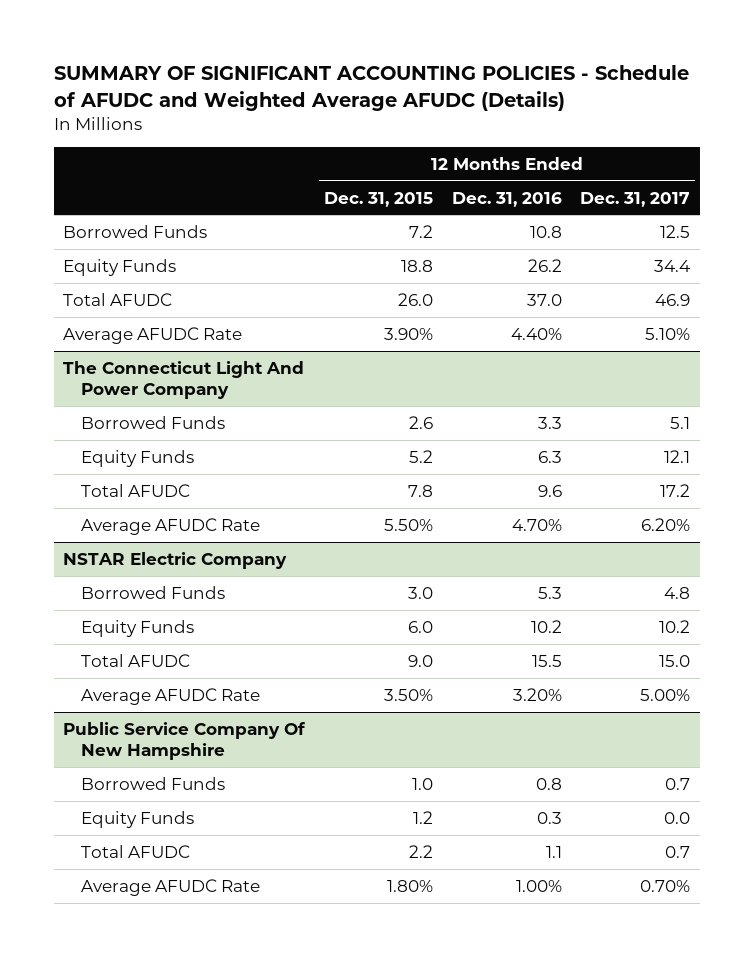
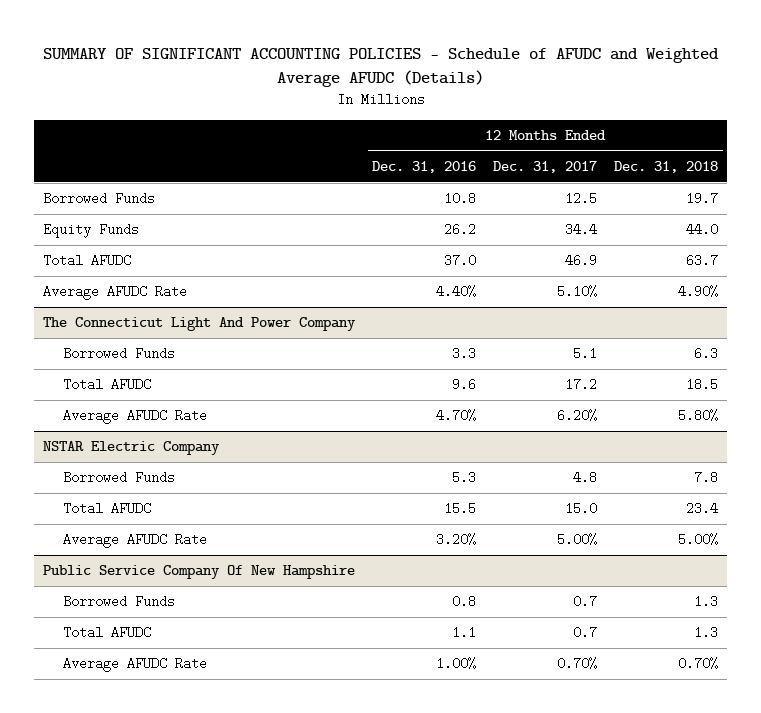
[323,191,433,207] Dec. 31, 2015 -> none
none -> [614,161,719,174] Dec. 31, 2018
[80,449,194,467] Equity Funds -> none
[80,619,194,637] Equity Funds -> none
[80,810,194,828] Equity Funds -> none

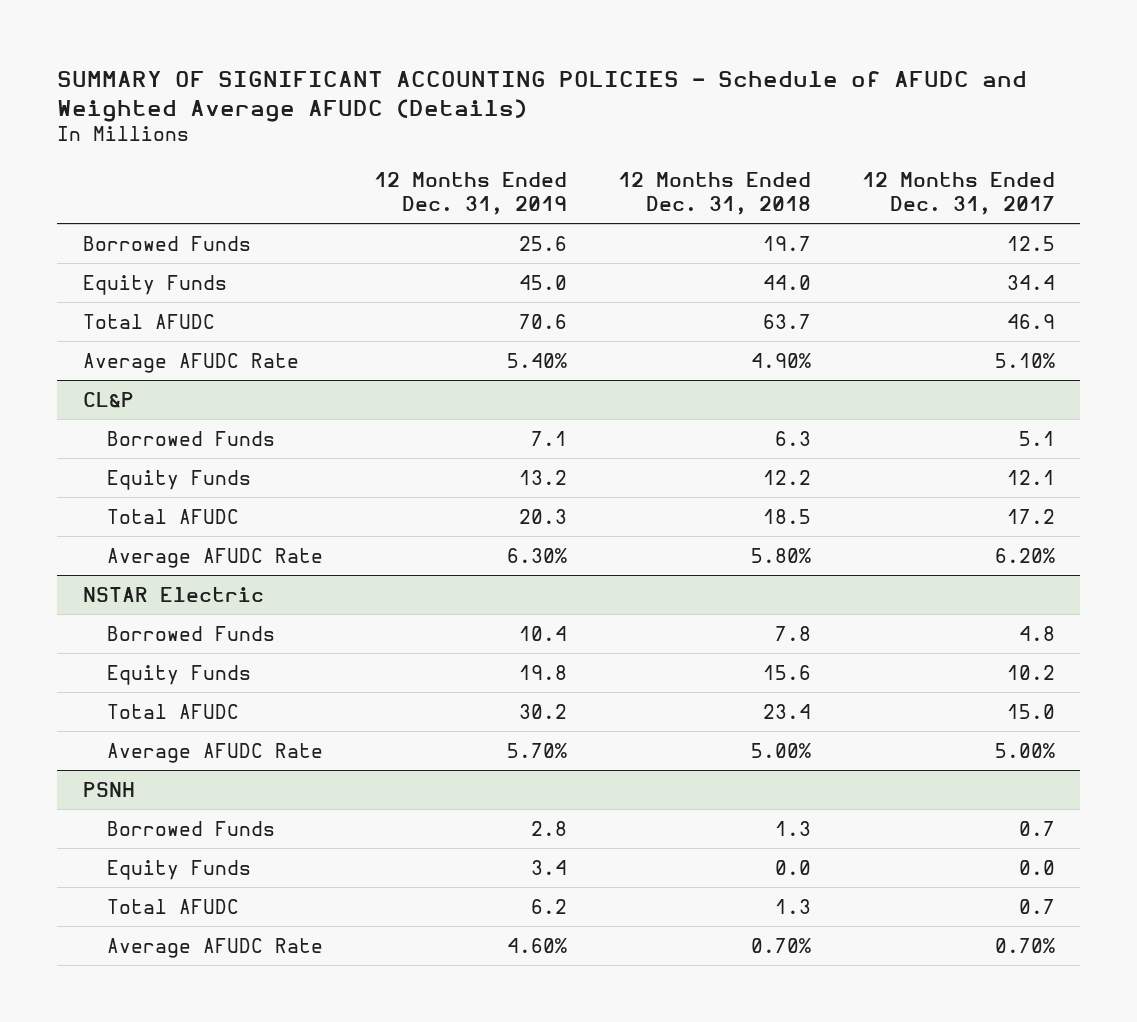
[372,161,477,174] Dec. 31, 2016 -> none
none -> [374,171,568,215] 12 Months Ended Dec. 31, 2019
[42,317,356,332] The Connecticut Light And Power Company -> [82,391,134,408] CL&P
none -> [107,469,252,490] Equity Funds
[42,441,220,456] NSTAR Electric Company -> [82,586,264,602] NSTAR Electric
none -> [107,664,252,685] Equity Funds
[42,565,355,580] Public Service Company Of New Hampshire -> none
none -> [82,781,135,797] PSNH
none -> [107,859,252,880] Equity Funds

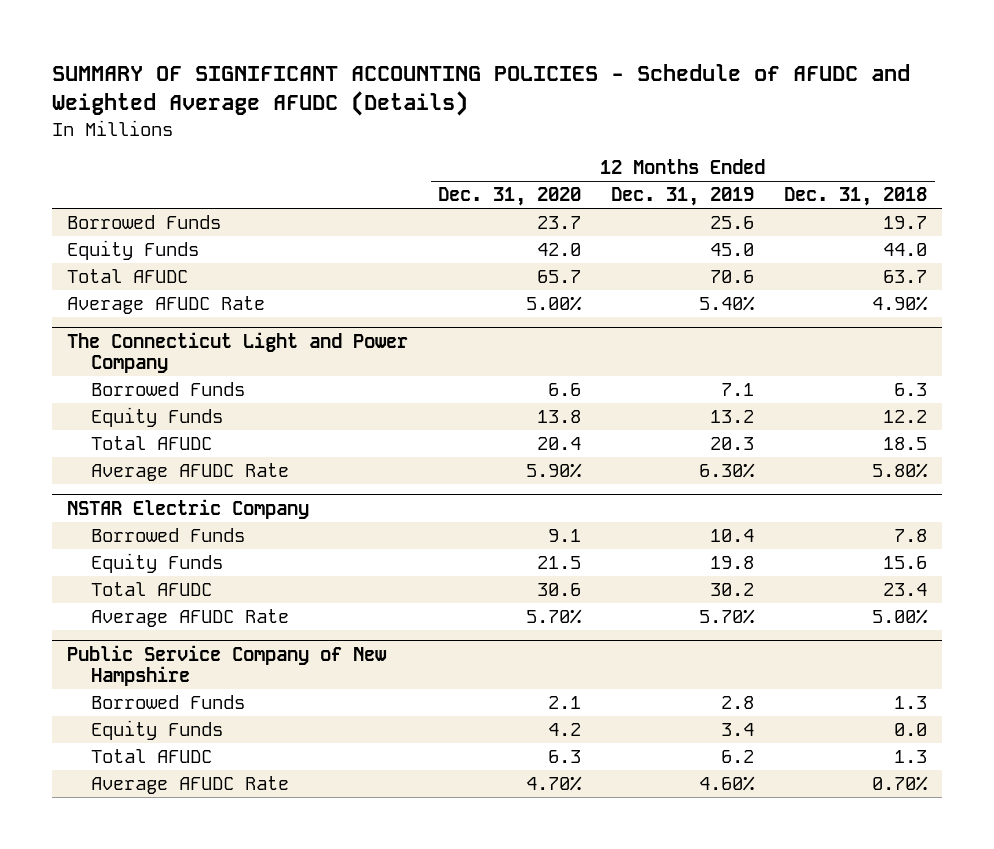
[861,171,1055,215] 12 Months Ended Dec. 31, 2017 -> none
none -> [438,187,582,207] Dec. 31, 2020
[82,391,134,408] CL&P -> [67,331,409,374] The Connecticut Light and Power Company
[82,586,264,602] NSTAR Electric -> [67,498,310,519] NSTAR Electric Company
[82,781,135,797] PSNH -> [67,644,388,687] Public Service Company of New Hampshire

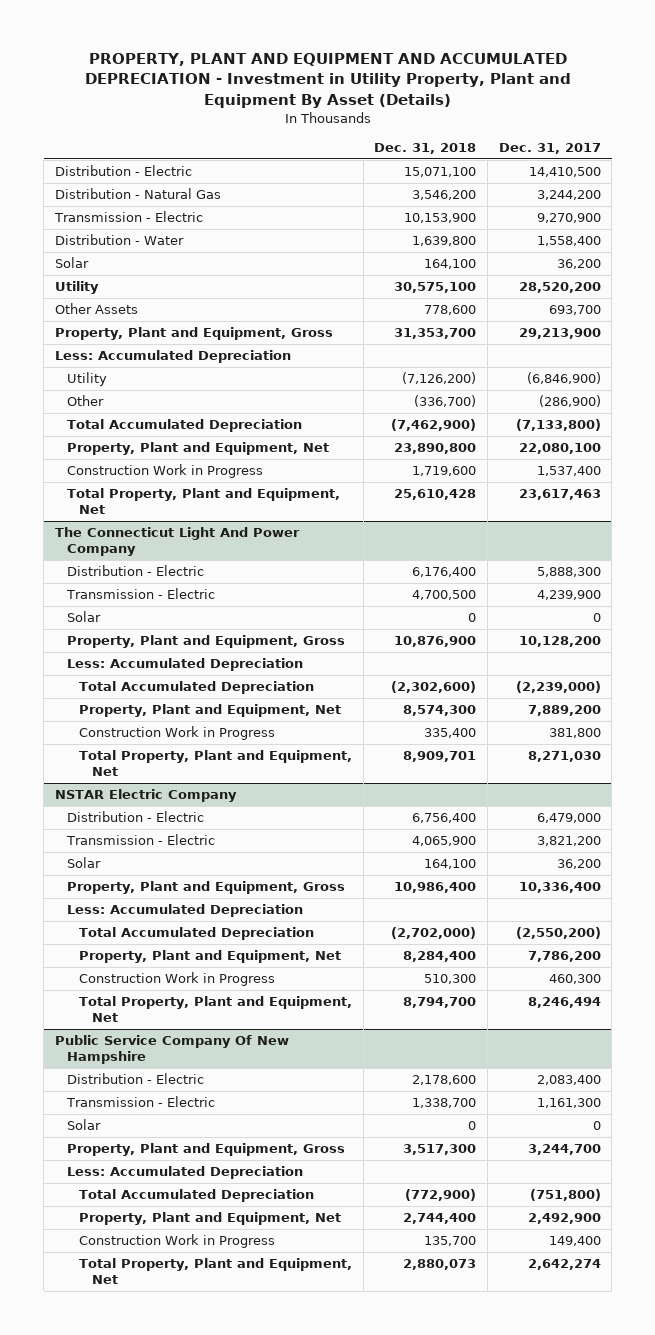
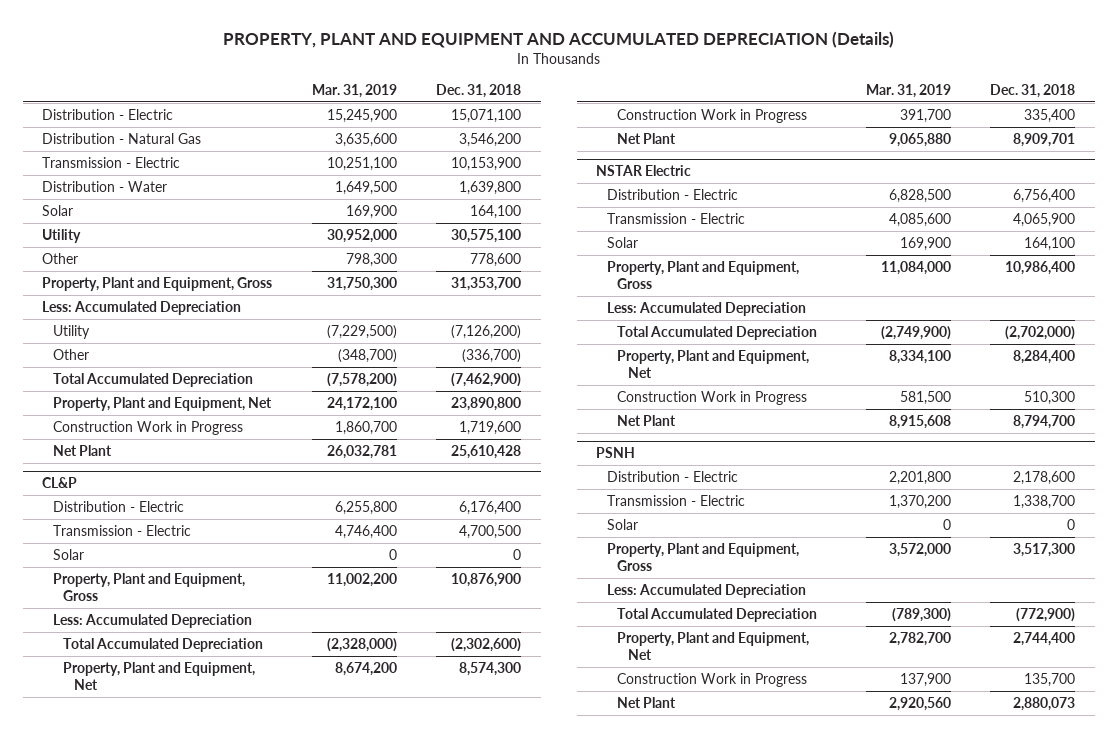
[84,52,571,108] PROPERTY, PLANT AND EQUIPMENT AND ACCUMULATED DEPRECIATION - Investment in Utility Property, Plant and Equipment By Asset (Details) -> [222,30,894,48] PROPERTY, PLANT AND EQUIPMENT AND ACCUMULATED DEPRECIATION (Details)
[498,143,601,155] Dec. 31, 2017 -> none
none -> [311,83,397,98] Mar. 31, 2019
[54,303,138,315] Other Assets -> [42,253,79,265] Other
[66,488,340,515] Total Property, Plant and Equipment, Net -> [52,445,112,457] Net Plant
[54,527,300,557] The Connecticut Light And Power Company -> [42,477,78,489] CL&P
[79,750,353,777] Total Property, Plant and Equipment, Net -> [617,133,677,145] Net Plant
[54,789,237,803] NSTAR Electric Company -> [596,165,692,177] NSTAR Electric
[79,996,353,1023] Total Property, Plant and Equipment, Net -> [617,415,677,427] Net Plant
[54,1035,289,1065] Public Service Company Of New Hampshire -> [596,447,636,459] PSNH
[79,1258,353,1285] Total Property, Plant and Equipment, Net -> [617,697,677,709] Net Plant

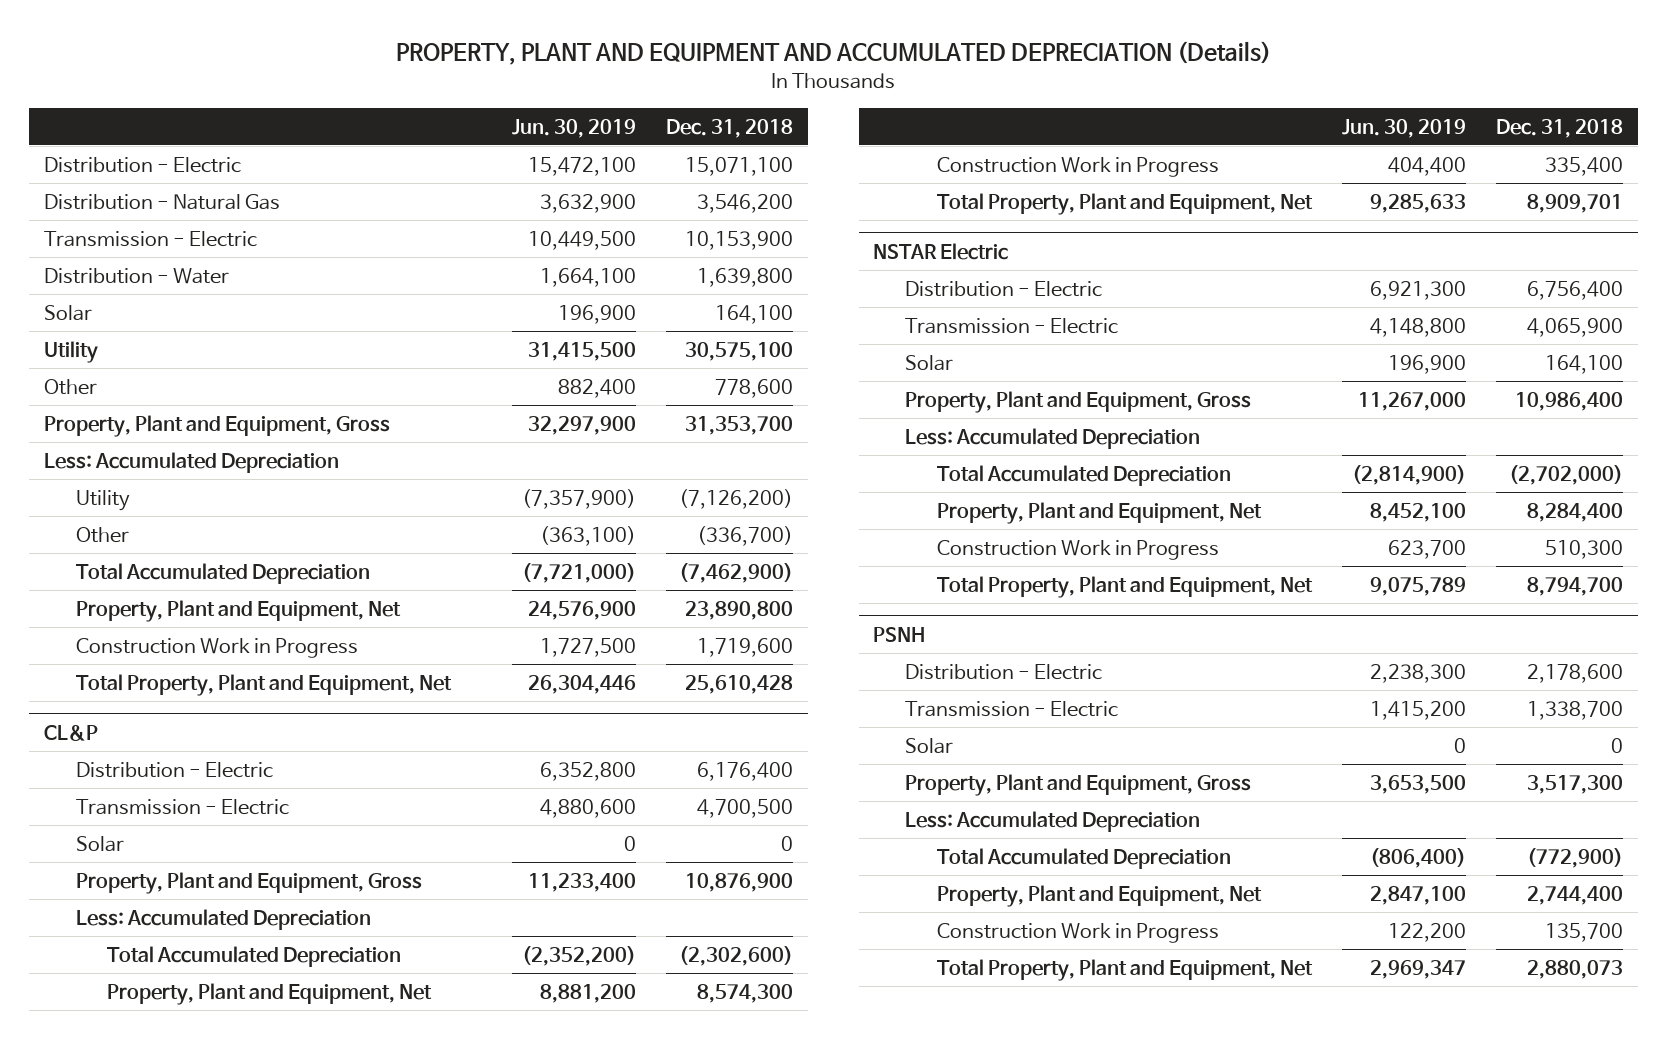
[311,83,397,98] Mar. 31, 2019 -> none
none -> [512,118,637,138] Jun. 30, 2019
[52,445,112,457] Net Plant -> [75,673,452,696] Total Property, Plant and Equipment, Net
[617,133,677,145] Net Plant -> [936,192,1313,215] Total Property, Plant and Equipment, Net
[617,415,677,427] Net Plant -> [936,575,1313,598] Total Property, Plant and Equipment, Net
[617,697,677,709] Net Plant -> [936,958,1313,981] Total Property, Plant and Equipment, Net

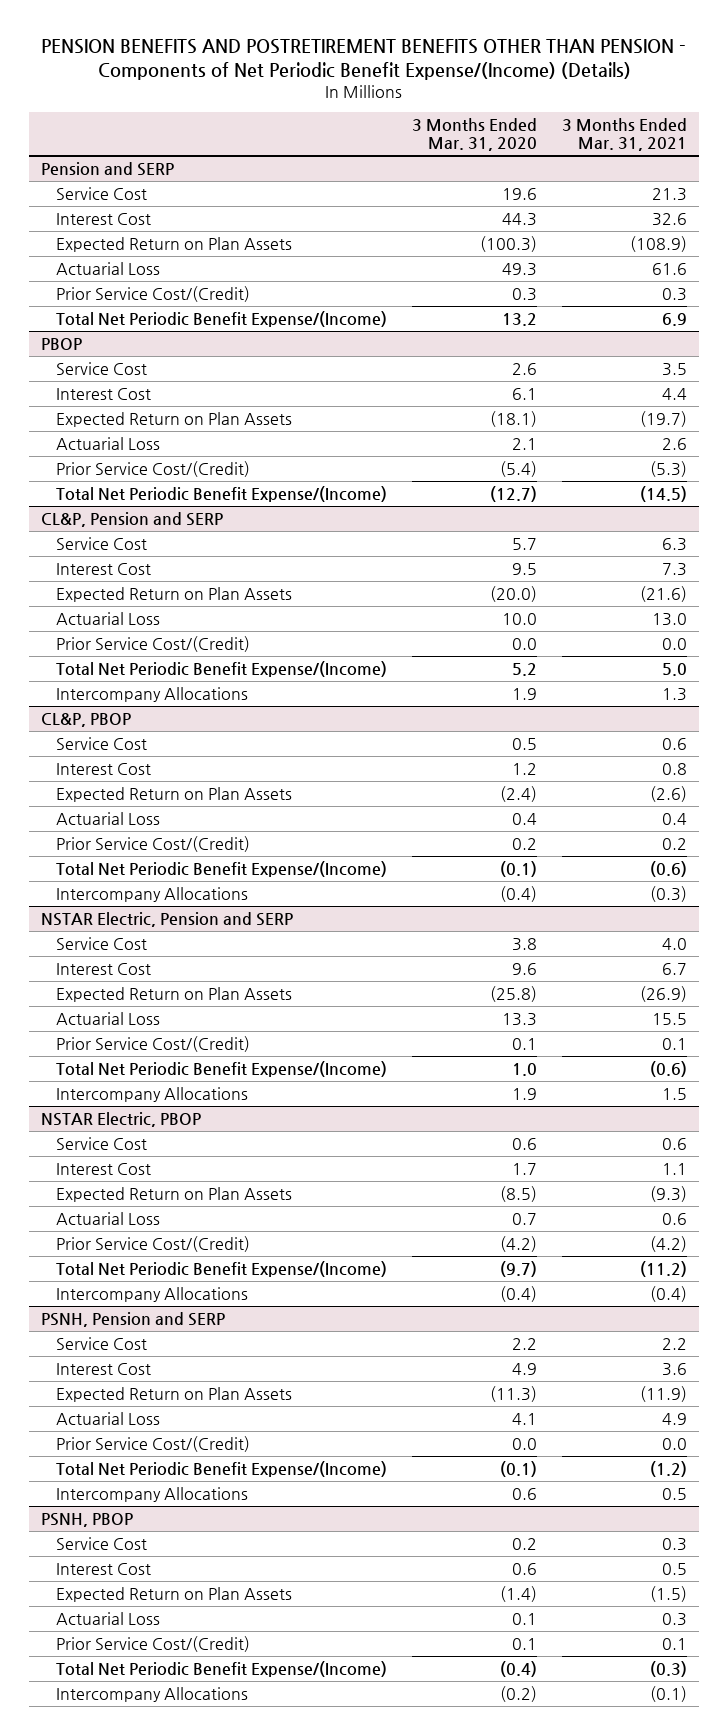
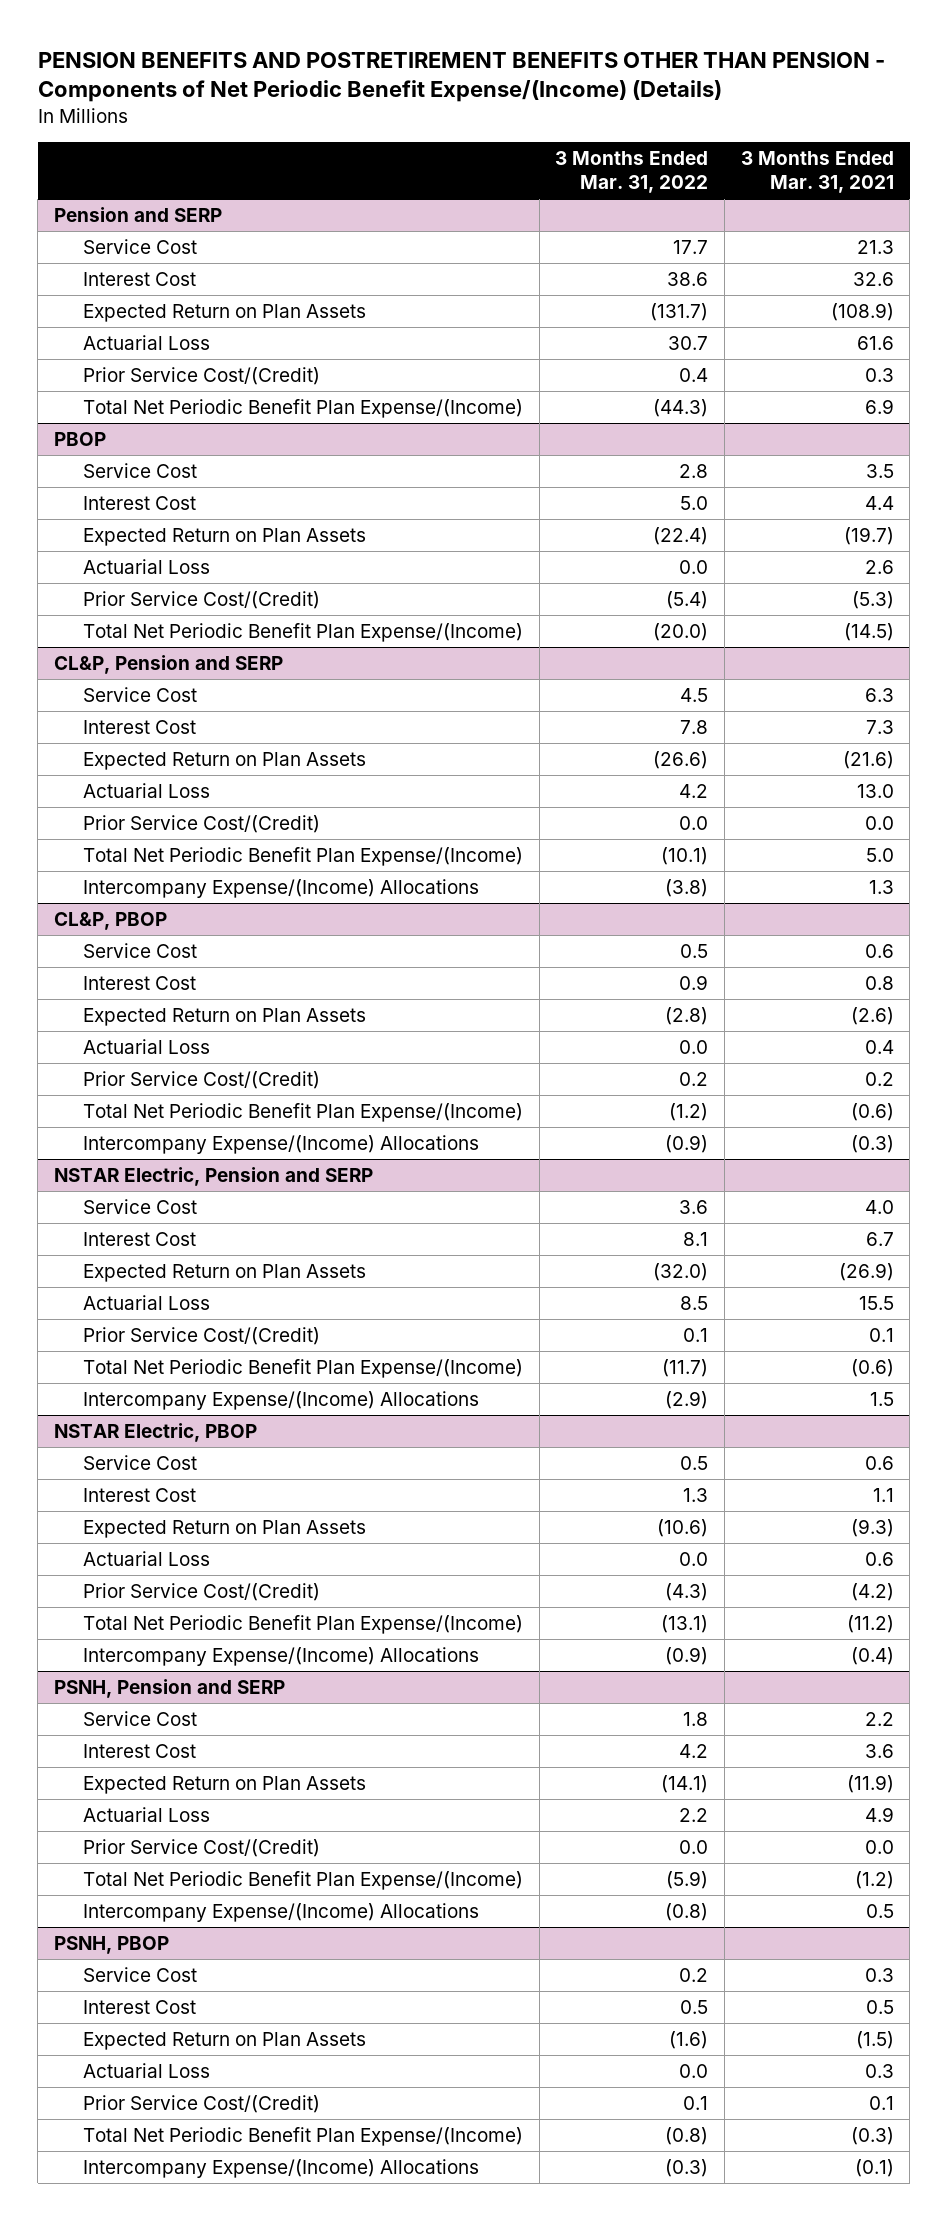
[412,117,538,151] 3 Months Ended Mar. 31, 2020 -> none
none -> [555,151,709,194] 3 Months Ended Mar. 31, 2022
[56,310,388,327] Total Net Periodic Benefit Expense/(Income) -> [83,398,524,418] Total Net Periodic Benefit Plan Expense/(Income)
[56,485,388,502] Total Net Periodic Benefit Expense/(Income) -> [83,622,524,642] Total Net Periodic Benefit Plan Expense/(Income)
[56,660,388,677] Total Net Periodic Benefit Expense/(Income) -> [83,846,524,866] Total Net Periodic Benefit Plan Expense/(Income)
[56,686,249,702] Intercompany Allocations -> [83,878,480,898] Intercompany Expense/(Income) Allocations
[56,860,388,877] Total Net Periodic Benefit Expense/(Income) -> [83,1102,524,1122] Total Net Periodic Benefit Plan Expense/(Income)
[56,886,249,902] Intercompany Allocations -> [83,1134,480,1154] Intercompany Expense/(Income) Allocations
[56,1060,388,1077] Total Net Periodic Benefit Expense/(Income) -> [83,1358,524,1378] Total Net Periodic Benefit Plan Expense/(Income)
[56,1086,249,1102] Intercompany Allocations -> [83,1390,480,1410] Intercompany Expense/(Income) Allocations
[56,1260,388,1277] Total Net Periodic Benefit Expense/(Income) -> [83,1614,524,1634] Total Net Periodic Benefit Plan Expense/(Income)
[56,1286,249,1302] Intercompany Allocations -> [83,1646,480,1666] Intercompany Expense/(Income) Allocations
[56,1460,388,1477] Total Net Periodic Benefit Expense/(Income) -> [83,1870,524,1890] Total Net Periodic Benefit Plan Expense/(Income)
[56,1486,249,1502] Intercompany Allocations -> [83,1902,480,1922] Intercompany Expense/(Income) Allocations
[56,1660,388,1677] Total Net Periodic Benefit Expense/(Income) -> [83,2126,524,2146] Total Net Periodic Benefit Plan Expense/(Income)
[56,1686,249,1702] Intercompany Allocations -> [83,2158,480,2178] Intercompany Expense/(Income) Allocations

